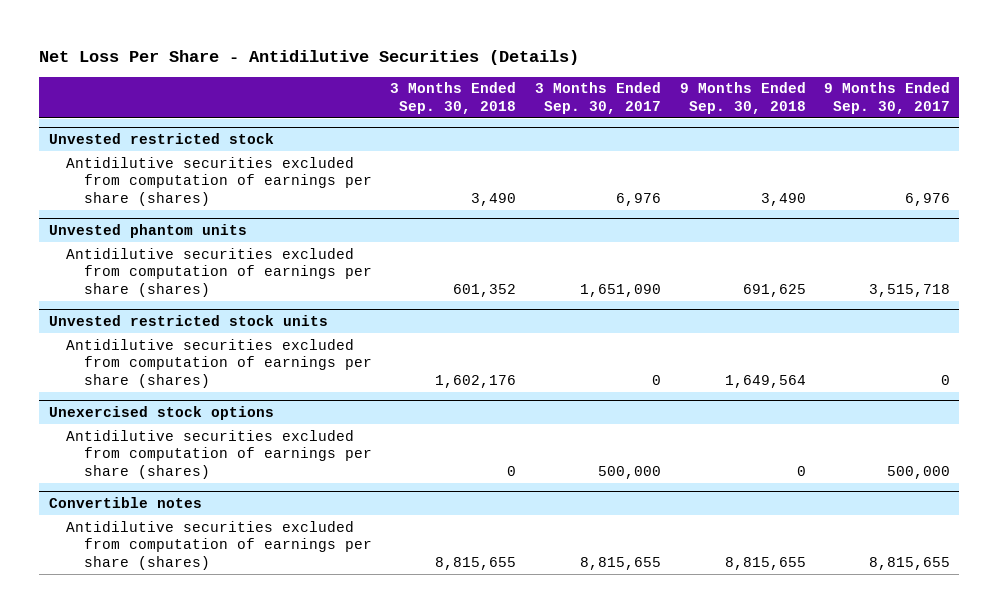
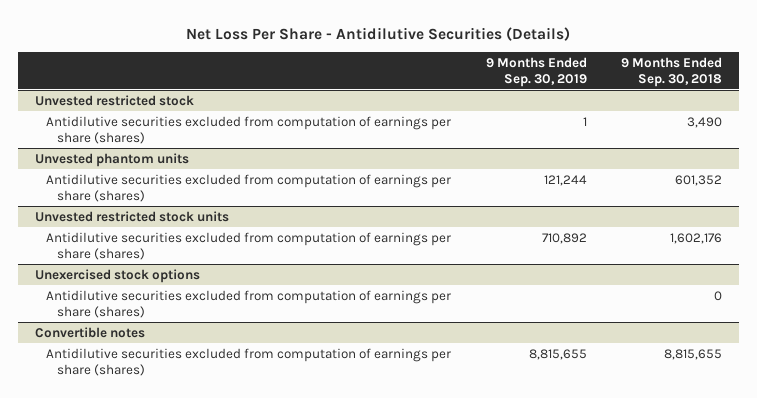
[390,82,517,114] 3 Months Ended Sep. 30, 2018 -> none
[534,82,661,114] 3 Months Ended Sep. 30, 2017 -> none
[824,82,951,114] 9 Months Ended Sep. 30, 2017 -> none
none -> [485,56,587,87] 9 Months Ended Sep. 30, 2019
[742,283,806,297] 691,625 -> [674,174,722,186] 601,352
[724,374,806,388] 1,649,564 -> [669,232,722,244] 1,602,176

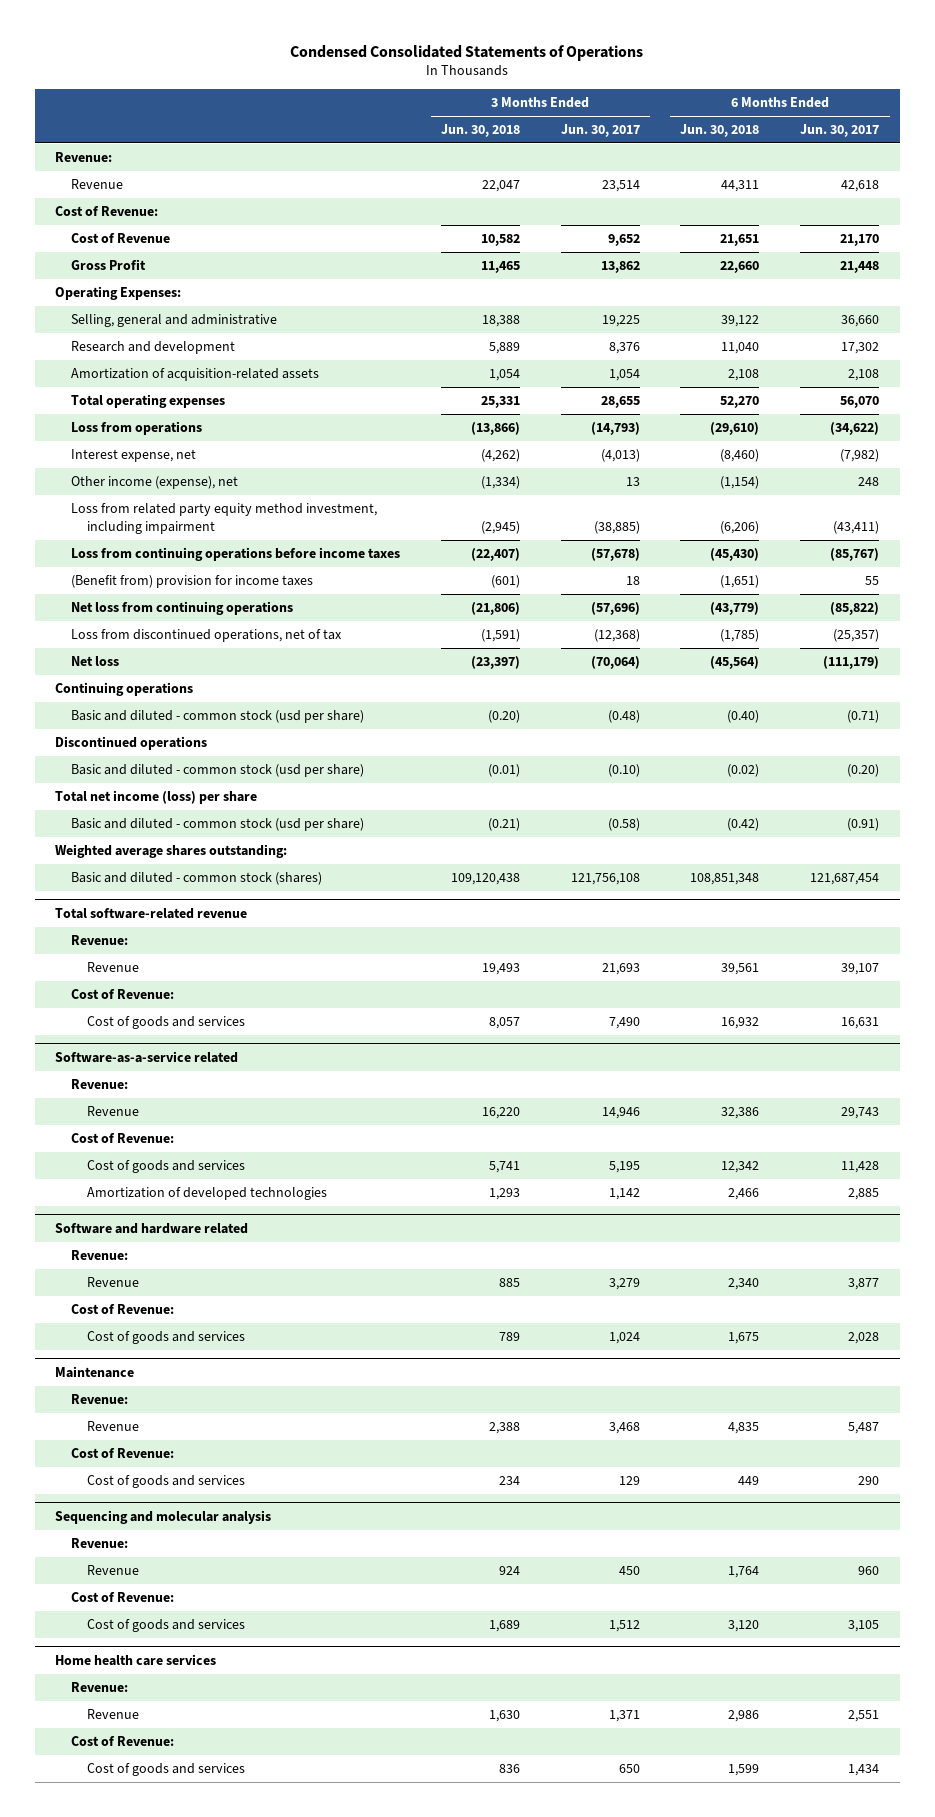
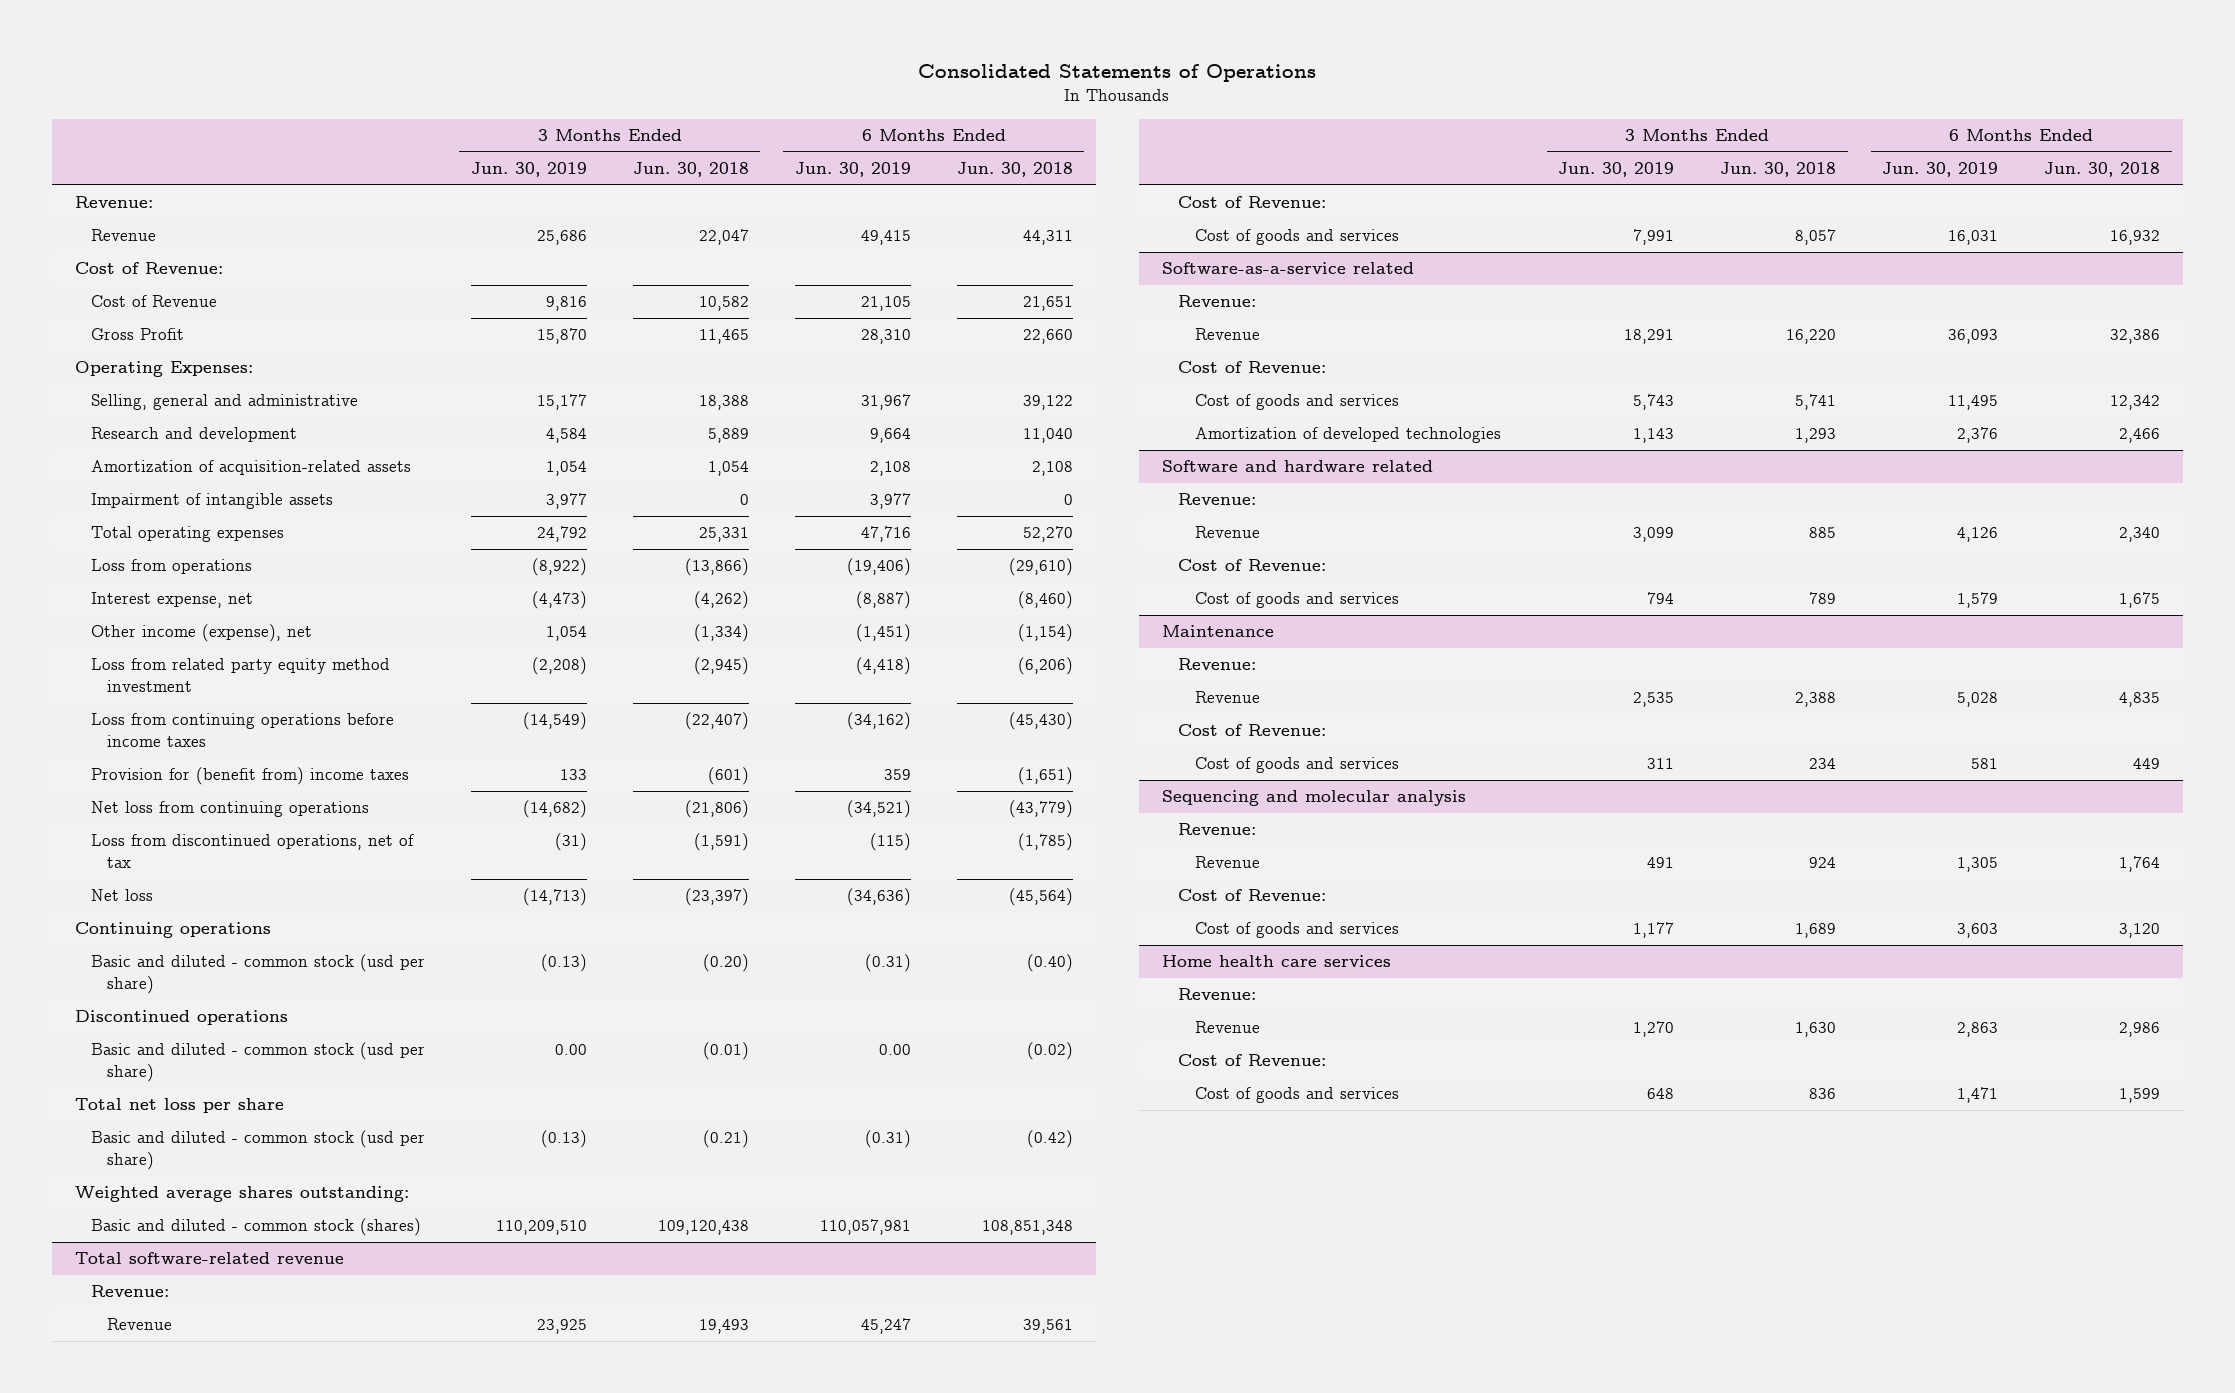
[290,44,644,61] Condensed Consolidated Statements of Operations -> [918,64,1317,83] Consolidated Statements of Operations
[560,124,640,138] Jun. 30, 2017 -> none
[800,124,880,138] Jun. 30, 2017 -> none
none -> [470,162,587,178] Jun. 30, 2019
none -> [794,162,911,178] Jun. 30, 2019
none -> [90,493,333,510] Impairment of intangible assets
[71,502,378,534] Loss from related party equity method investment, including impairment -> [90,658,390,693] Loss from related party equity method investment
[71,574,314,588] (Benefit from) provision for income taxes -> [90,767,409,786] Provision for (benefit from) income taxes
[55,789,258,804] Total net income (loss) per share -> [74,1098,284,1114] Total net loss per share

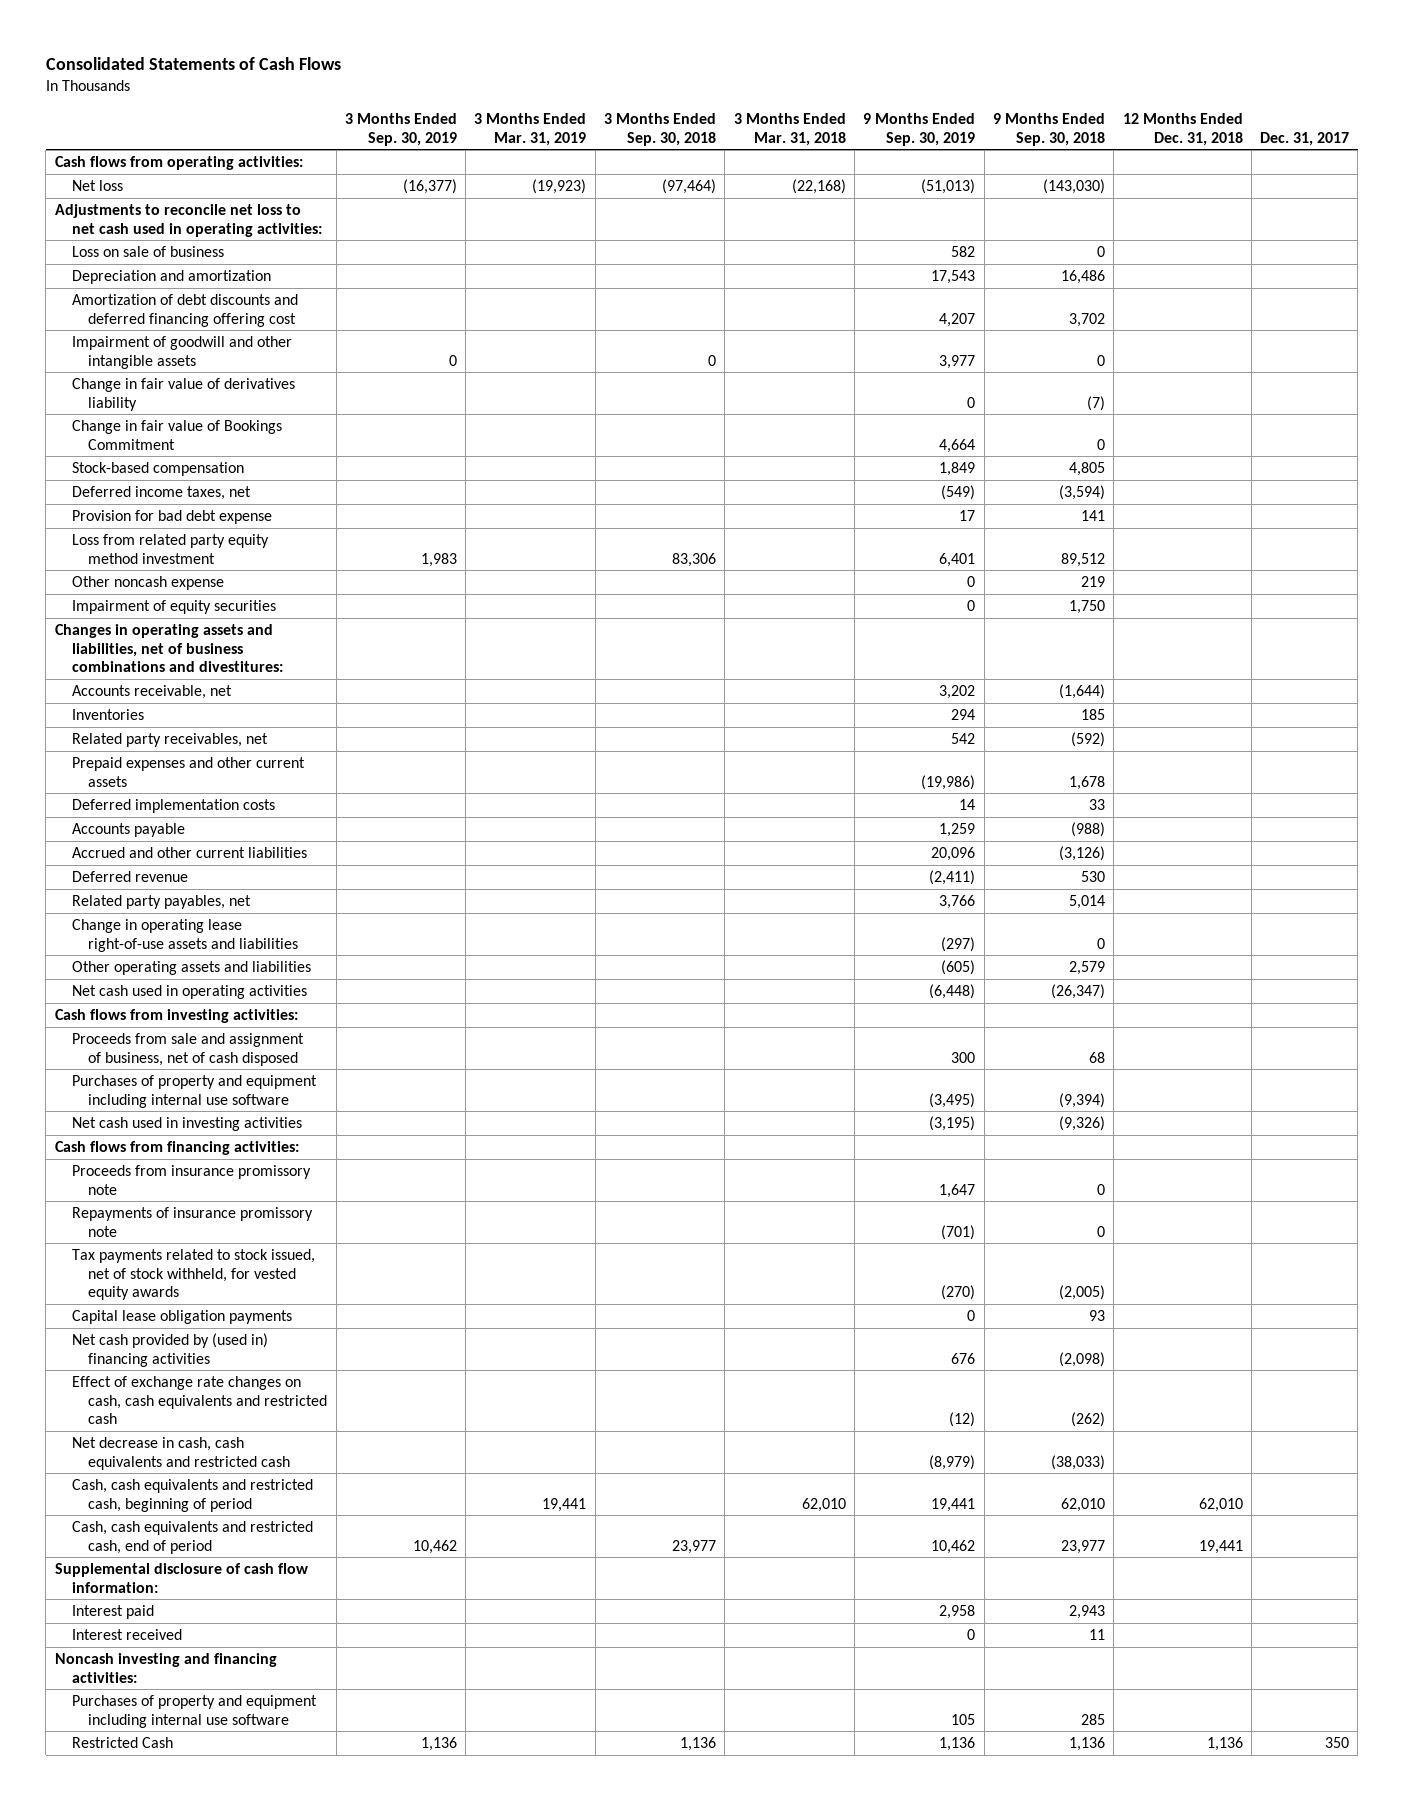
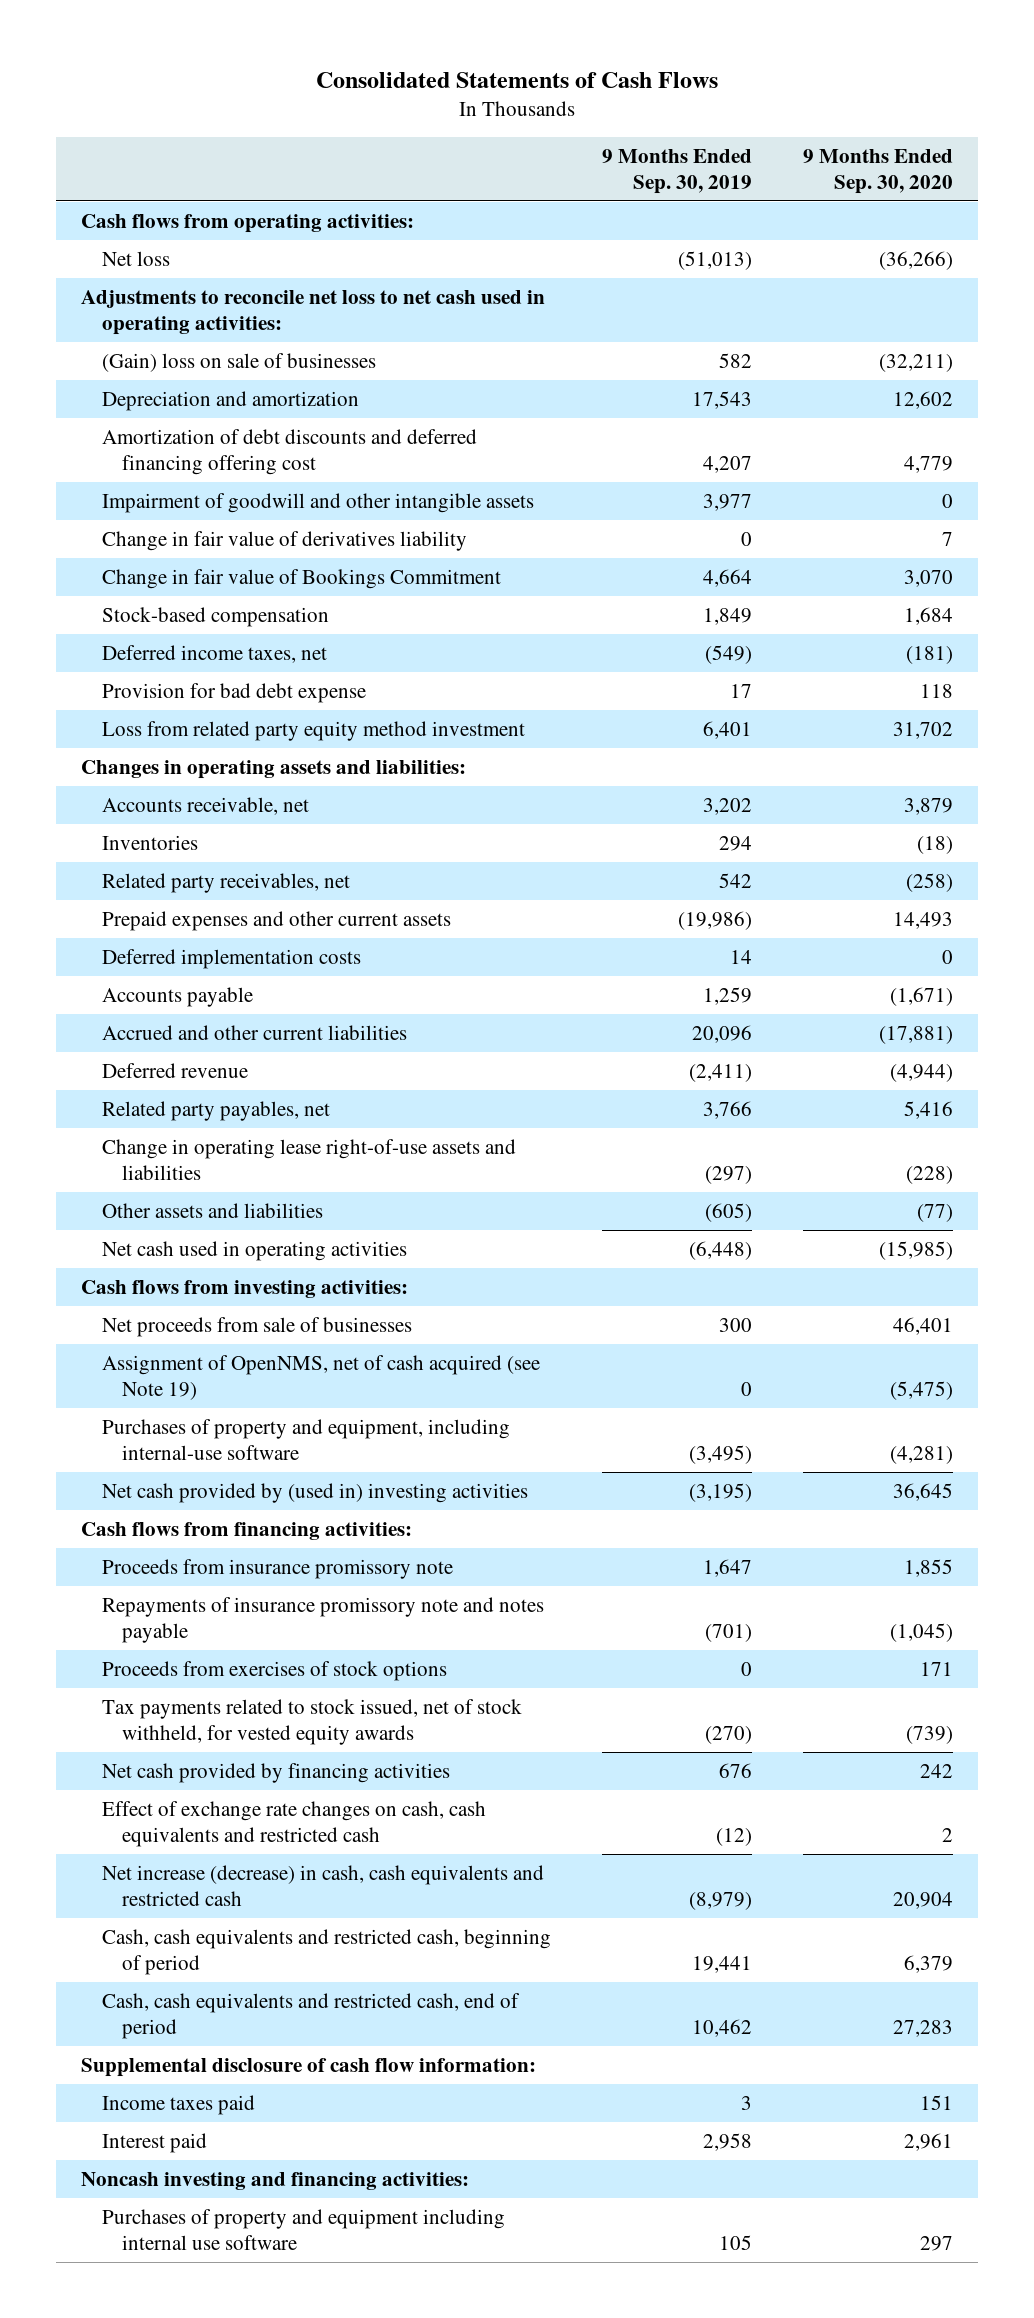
[344,113,457,146] 3 Months Ended Sep. 30, 2019 -> none
[474,113,587,146] 3 Months Ended Mar. 31, 2019 -> none
[604,113,717,146] 3 Months Ended Sep. 30, 2018 -> none
[733,113,846,146] 3 Months Ended Mar. 31, 2018 -> none
[992,113,1105,146] 9 Months Ended Sep. 30, 2018 -> none
[1122,113,1243,146] 12 Months Ended Dec. 31, 2018 -> none
[1260,131,1350,146] Dec. 31, 2017 -> none
none -> [802,148,953,194] 9 Months Ended Sep. 30, 2020
[71,245,224,257] Loss on sale of business -> [101,352,376,372] (Gain) loss on sale of businesses
[71,575,224,590] Other noncash expense -> none
[71,599,276,614] Impairment of equity securities -> none
[54,623,283,673] Changes in operating assets and liabilities, net of business combinations and divestitures: -> [81,759,467,779] Changes in operating assets and liabilities:
[71,960,311,975] Other operating assets and liabilities -> [101,1202,323,1218] Other assets and liabilities
[71,1032,304,1066] Proceeds from sale and assignment of business, net of cash disposed -> [101,1316,412,1337] Net proceeds from sale of businesses
none -> [101,1354,540,1400] Assignment of OpenNMS, net of cash acquired (see Note 19)
[71,1074,317,1108] Purchases of property and equipment including internal use software -> [101,1418,510,1460] Purchases of property and equipment, including internal-use software
[71,1116,302,1131] Net cash used in investing activities -> [101,1482,528,1503] Net cash provided by (used in) investing activities
[71,1206,313,1237] Repayments of insurance promissory note -> [101,1596,544,1643] Repayments of insurance promissory note and notes payable
none -> [101,1660,447,1681] Proceeds from exercises of stock options
[71,1309,292,1324] Capital lease obligation payments -> none
[71,1332,268,1367] Net cash provided by (used in) financing activities -> [101,1762,450,1783] Net cash provided by financing activities
[71,1436,291,1470] Net decrease in cash, cash equivalents and restricted cash -> [101,1864,544,1906] Net increase (decrease) in cash, cash equivalents and restricted cash
none -> [101,2094,255,2115] Income taxes paid
[71,1628,182,1640] Interest received -> none
[71,1736,173,1748] Restricted Cash -> none

